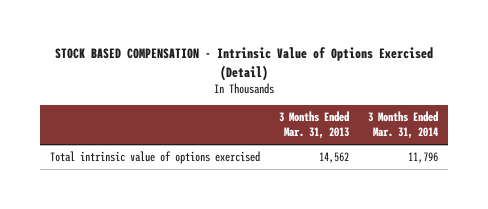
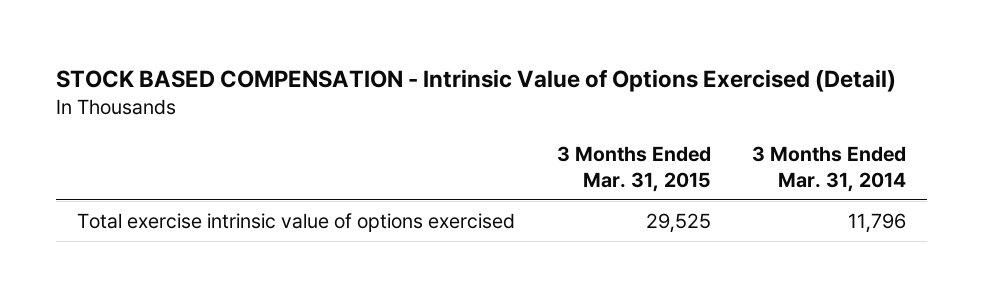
[279,111,350,140] 3 Months Ended Mar. 31, 2013 -> none
none -> [556,146,711,192] 3 Months Ended Mar. 31, 2015
[49,151,260,165] Total intrinsic value of options exercised -> [76,213,515,233] Total exercise intrinsic value of options exercised

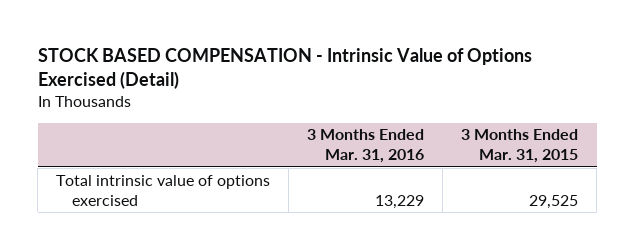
[752,146,907,192] 3 Months Ended Mar. 31, 2014 -> none
none -> [307,129,425,164] 3 Months Ended Mar. 31, 2016
[76,213,515,233] Total exercise intrinsic value of options exercised -> [56,174,271,206] Total intrinsic value of options exercised

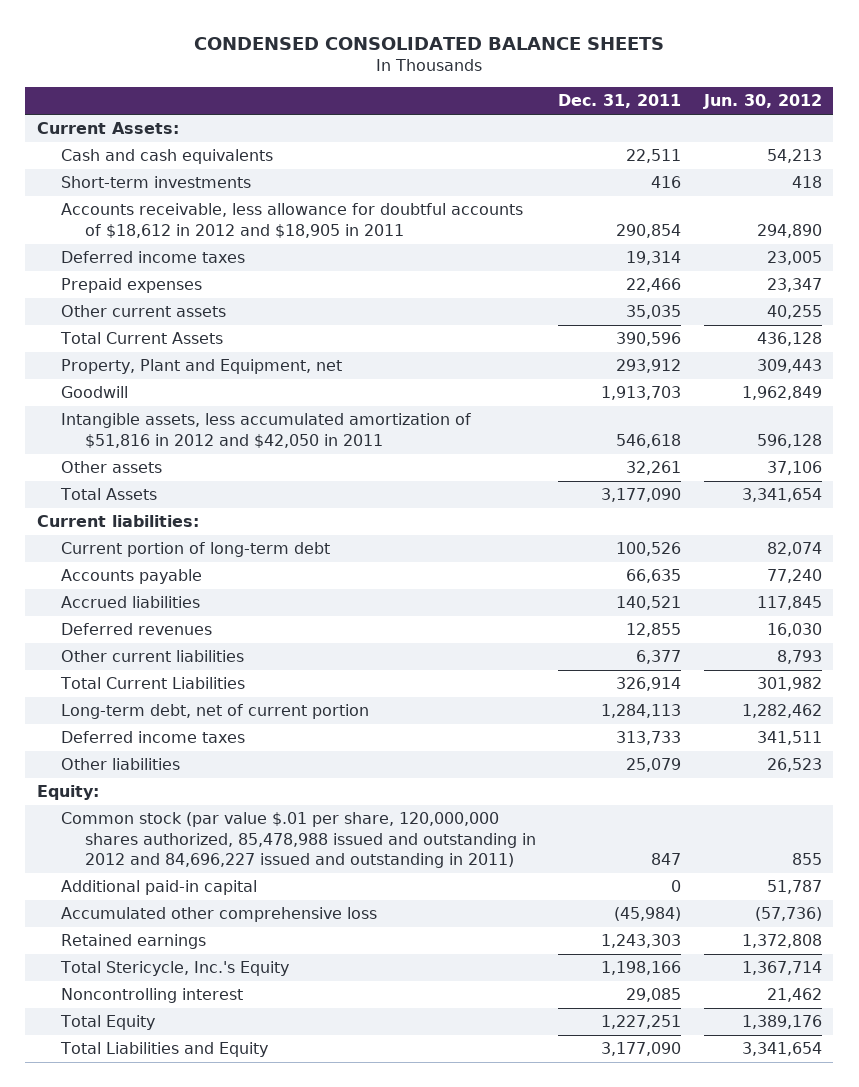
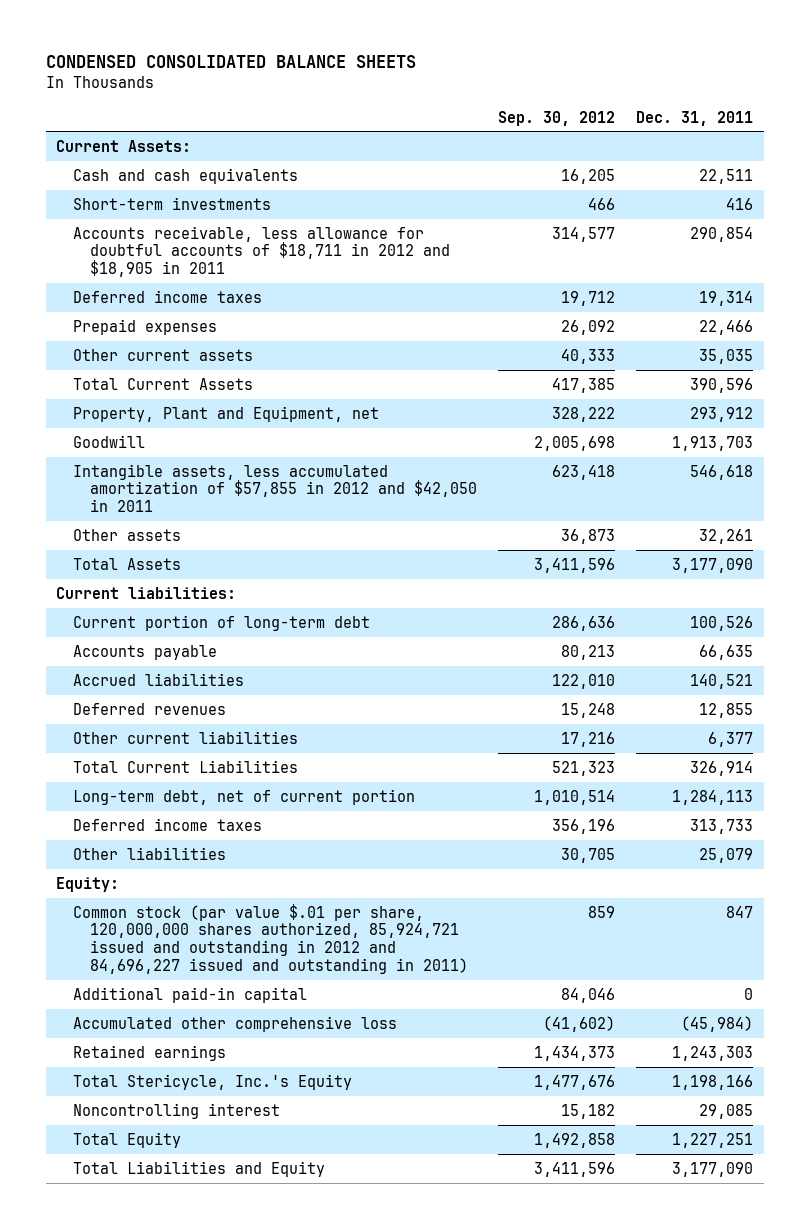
[702,94,822,110] Jun. 30, 2012 -> none
none -> [498,110,616,126] Sep. 30, 2012
[60,203,523,238] Accounts receivable, less allowance for doubtful accounts of $18,612 in 2012 and $18,905 in 2011 -> [73,225,451,278] Accounts receivable, less allowance for doubtful accounts of $18,711 in 2012 and $18,905 in 2011
[60,413,471,448] Intangible assets, less accumulated amortization of $51,816 in 2012 and $42,050 in 2011 -> [73,463,478,513] Intangible assets, less accumulated amortization of $57,855 in 2012 and $42,050 in 2011
[60,812,536,868] Common stock (par value $.01 per share, 120,000,000 shares authorized, 85,478,988 issued and outstanding in 2012 and 84,696,227 issued and outstanding in 2011) -> [73,903,469,974] Common stock (par value $.01 per share, 120,000,000 shares authorized, 85,924,721 issued and outstanding in 2012 and 84,696,227 issued and outstanding in 2011)

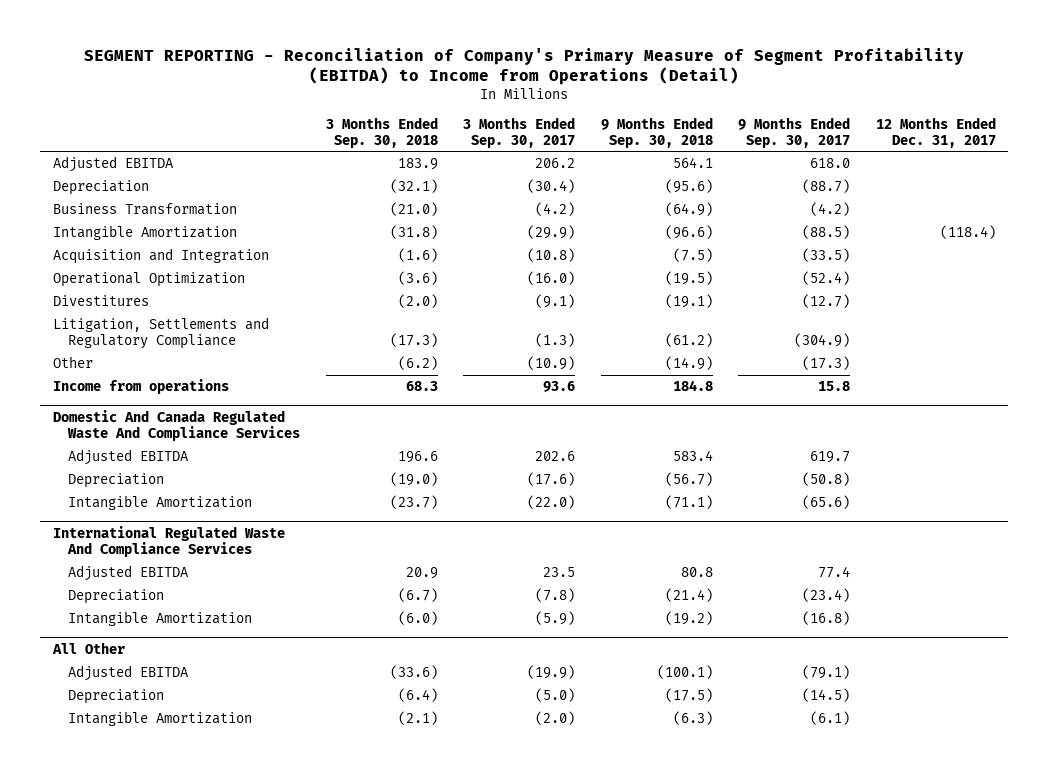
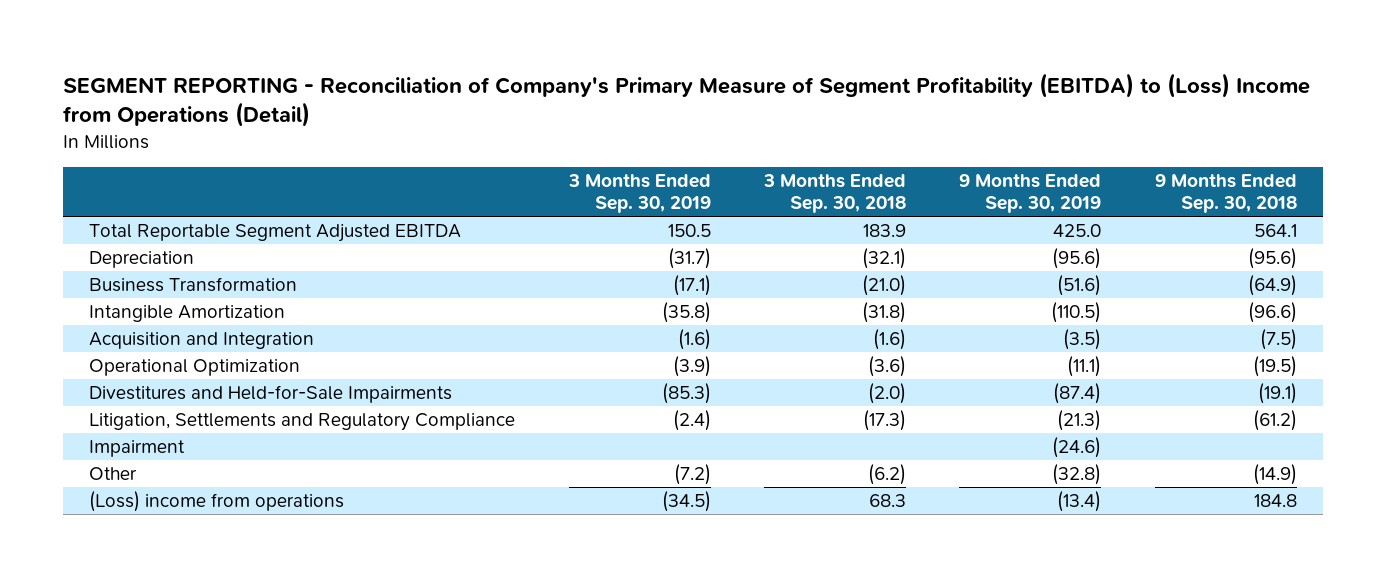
[84,47,965,86] SEGMENT REPORTING - Reconciliation of Company's Primary Measure of Segment Profitability (EBITDA) to Income from Operations (Detail) -> [62,72,1310,128] SEGMENT REPORTING - Reconciliation of Company's Primary Measure of Segment Profitability (EBITDA) to (Loss) Income from Operations (Detail)
[463,116,576,148] 3 Months Ended Sep. 30, 2017 -> none
[738,116,851,148] 9 Months Ended Sep. 30, 2017 -> none
[875,116,996,148] 12 Months Ended Dec. 31, 2017 -> none
none -> [567,174,711,214] 3 Months Ended Sep. 30, 2019
none -> [959,174,1102,214] 9 Months Ended Sep. 30, 2019
[52,156,174,173] Adjusted EBITDA -> [89,223,462,242] Total Reportable Segment Adjusted EBITDA
[52,295,149,307] Divestitures -> [89,384,453,403] Divestitures and Held-for-Sale Impairments
none -> [89,439,186,457] Impairment
[52,410,301,441] Domestic And Canada Regulated Waste And Compliance Services -> none
[68,449,190,466] Adjusted EBITDA -> none
[68,473,165,489] Depreciation -> none
[68,495,253,511] Intangible Amortization -> none
[52,526,285,557] International Regulated Waste And Compliance Services -> none
[68,565,190,582] Adjusted EBITDA -> none
[68,589,165,605] Depreciation -> none
[68,611,253,627] Intangible Amortization -> none
[51,642,125,655] All Other -> none
[68,665,190,682] Adjusted EBITDA -> none
[68,689,165,705] Depreciation -> none
[68,711,253,727] Intangible Amortization -> none
[52,379,229,395] Income from operations -> [89,490,345,512] (Loss) income from operations

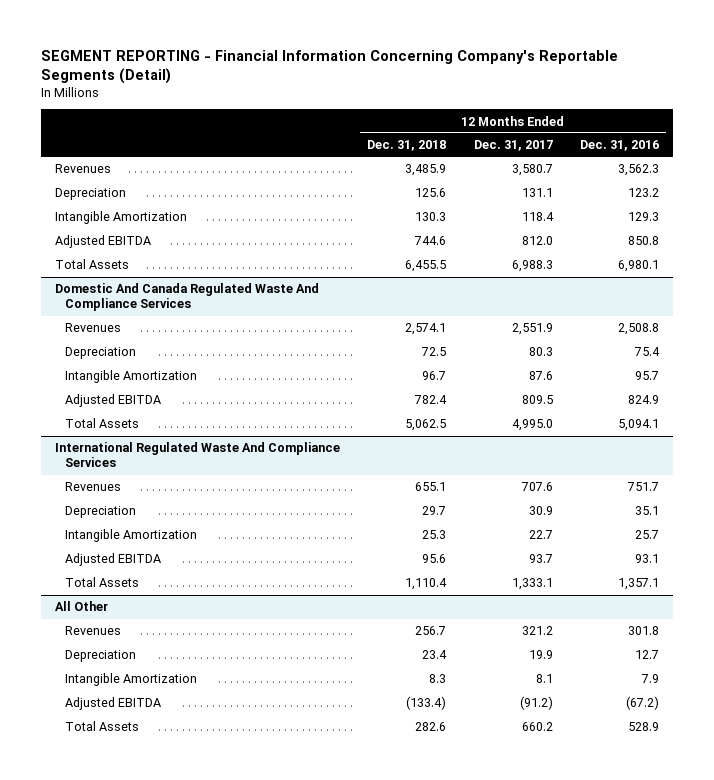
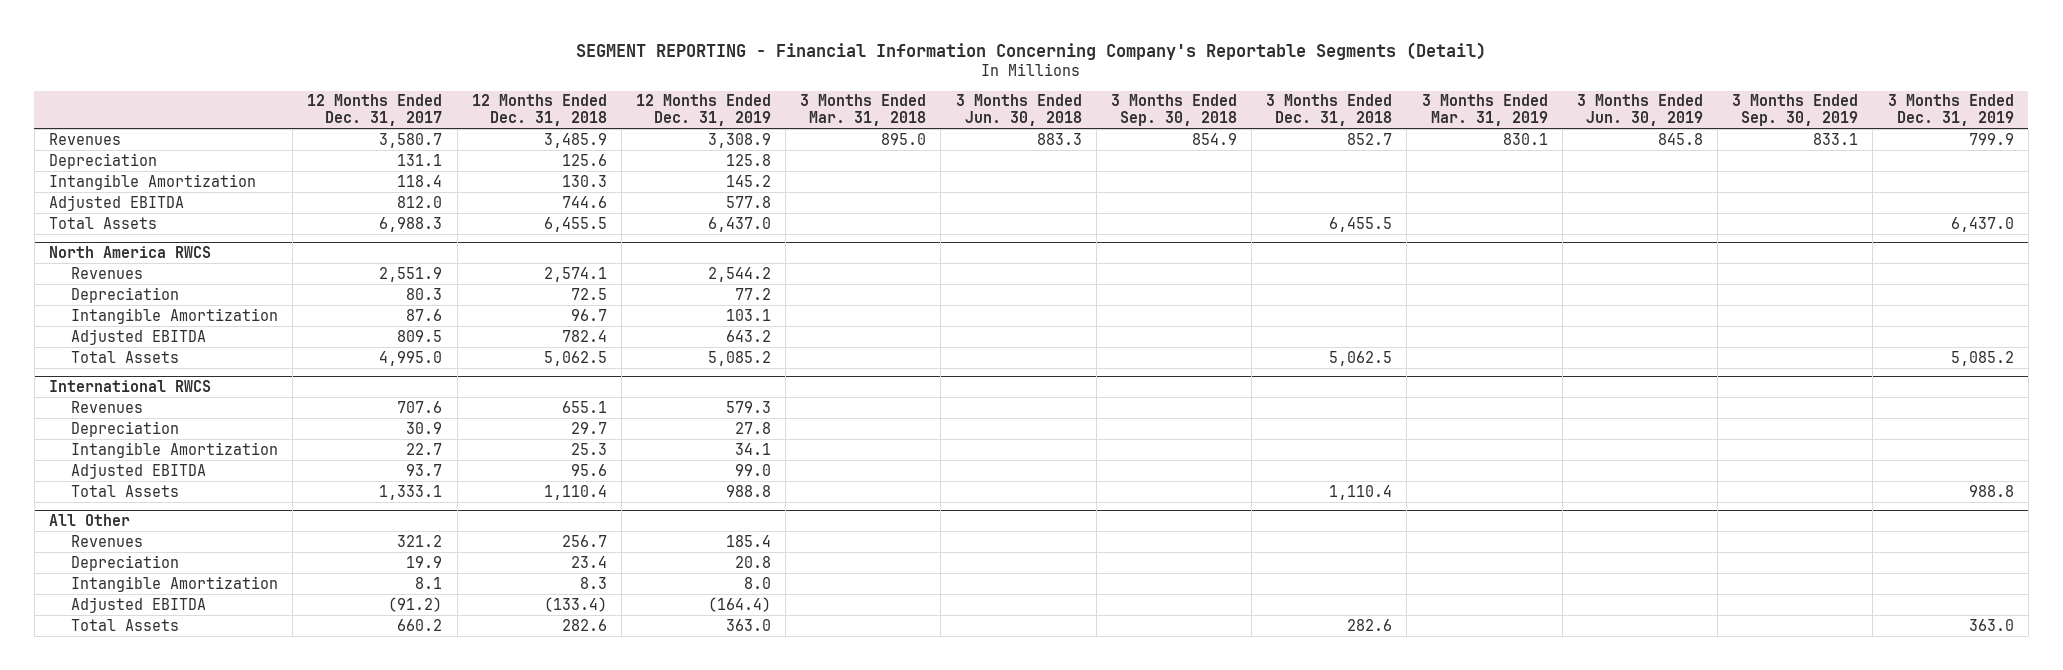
[579,140,659,152] Dec. 31, 2016 -> none
none -> [636,94,772,127] 12 Months Ended Dec. 31, 2019
none -> [800,94,927,127] 3 Months Ended Mar. 31, 2018
none -> [955,94,1082,127] 3 Months Ended Jun. 30, 2018
none -> [1110,94,1237,127] 3 Months Ended Sep. 30, 2018
none -> [1266,94,1393,127] 3 Months Ended Dec. 31, 2018
none -> [1421,94,1548,127] 3 Months Ended Mar. 31, 2019
none -> [1576,94,1703,127] 3 Months Ended Jun. 30, 2019
none -> [1732,94,1859,127] 3 Months Ended Sep. 30, 2019
none -> [1887,94,2014,127] 3 Months Ended Dec. 31, 2019
[54,283,319,312] Domestic And Canada Regulated Waste And Compliance Services -> none
none -> [49,246,212,259] North America RWCS
[54,442,340,468] International Regulated Waste And Compliance Services -> [49,380,212,393] International RWCS

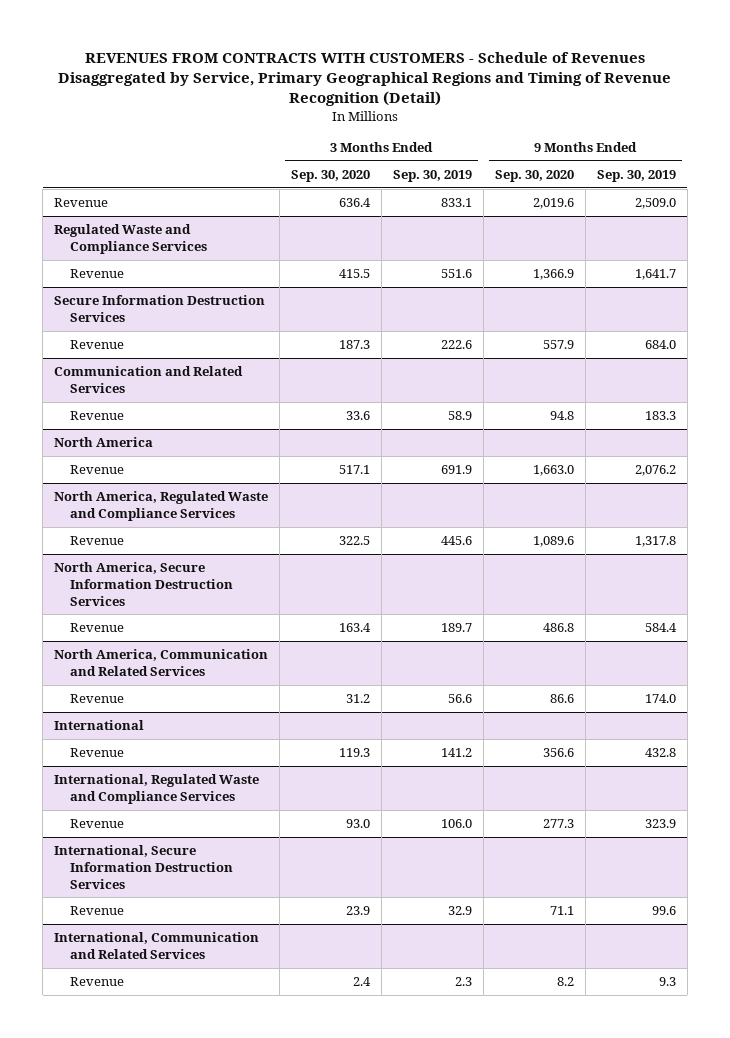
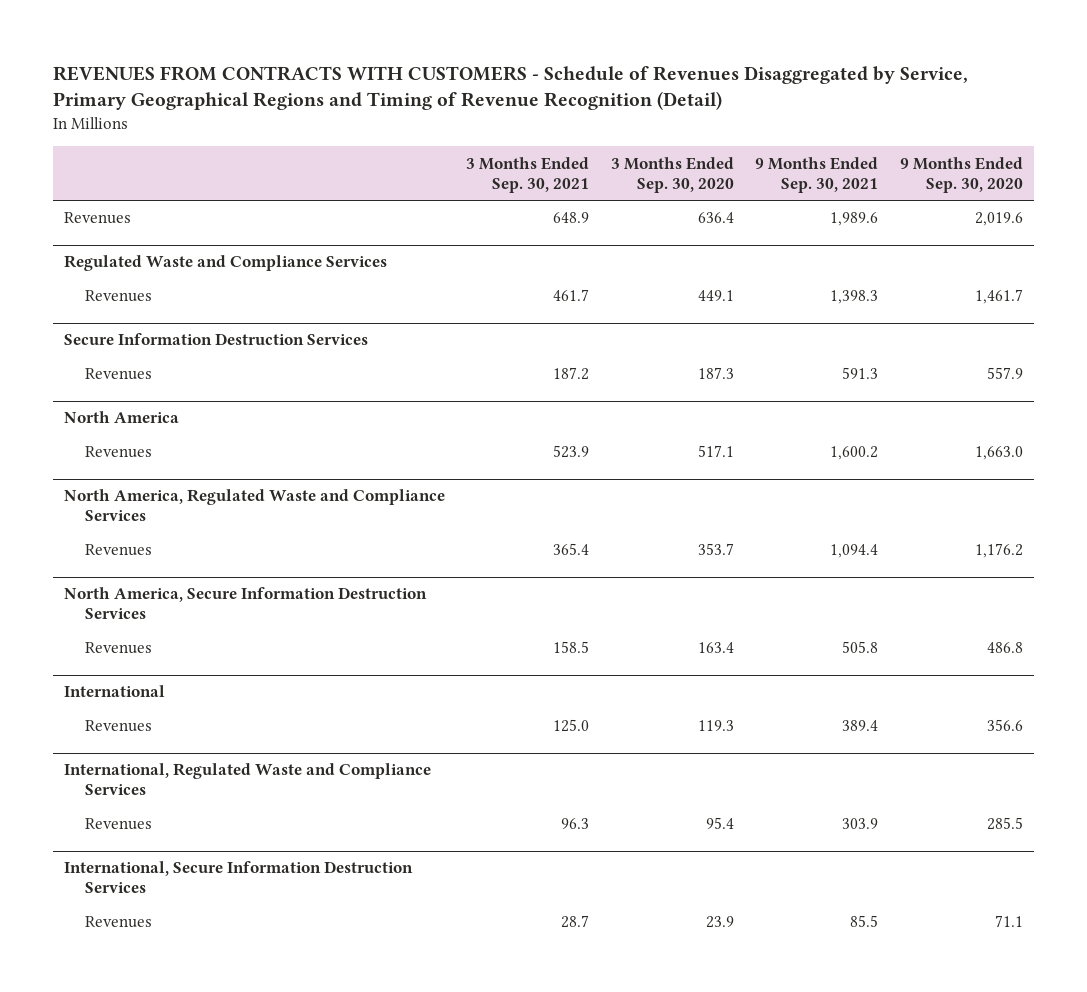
[392,170,472,183] Sep. 30, 2019 -> none
[596,170,676,183] Sep. 30, 2019 -> none
none -> [466,156,590,193] 3 Months Ended Sep. 30, 2021
none -> [755,156,879,193] 9 Months Ended Sep. 30, 2021
[54,198,109,208] Revenue -> [63,212,131,225] Revenues
[70,269,125,279] Revenue -> none
none -> [85,290,153,303] Revenues
[54,366,244,393] Communication and Related Services -> none
[70,411,125,421] Revenue -> none
[70,340,125,350] Revenue -> [85,368,153,381] Revenues
[70,465,125,475] Revenue -> [85,446,153,459] Revenues
[70,536,125,546] Revenue -> none
none -> [85,544,153,557] Revenues
[54,649,269,676] North America, Communication and Related Services -> none
[70,694,125,704] Revenue -> none
[70,623,125,633] Revenue -> [85,642,153,655] Revenues
[70,748,125,758] Revenue -> [85,720,153,733] Revenues
[70,819,125,829] Revenue -> none
none -> [85,818,153,831] Revenues
[54,932,260,959] International, Communication and Related Services -> none
[70,977,125,987] Revenue -> none
[70,906,125,916] Revenue -> [85,916,153,929] Revenues

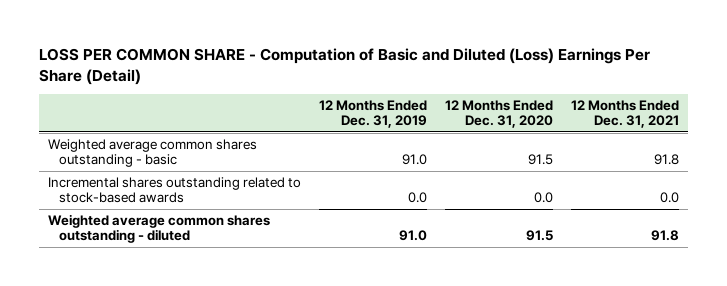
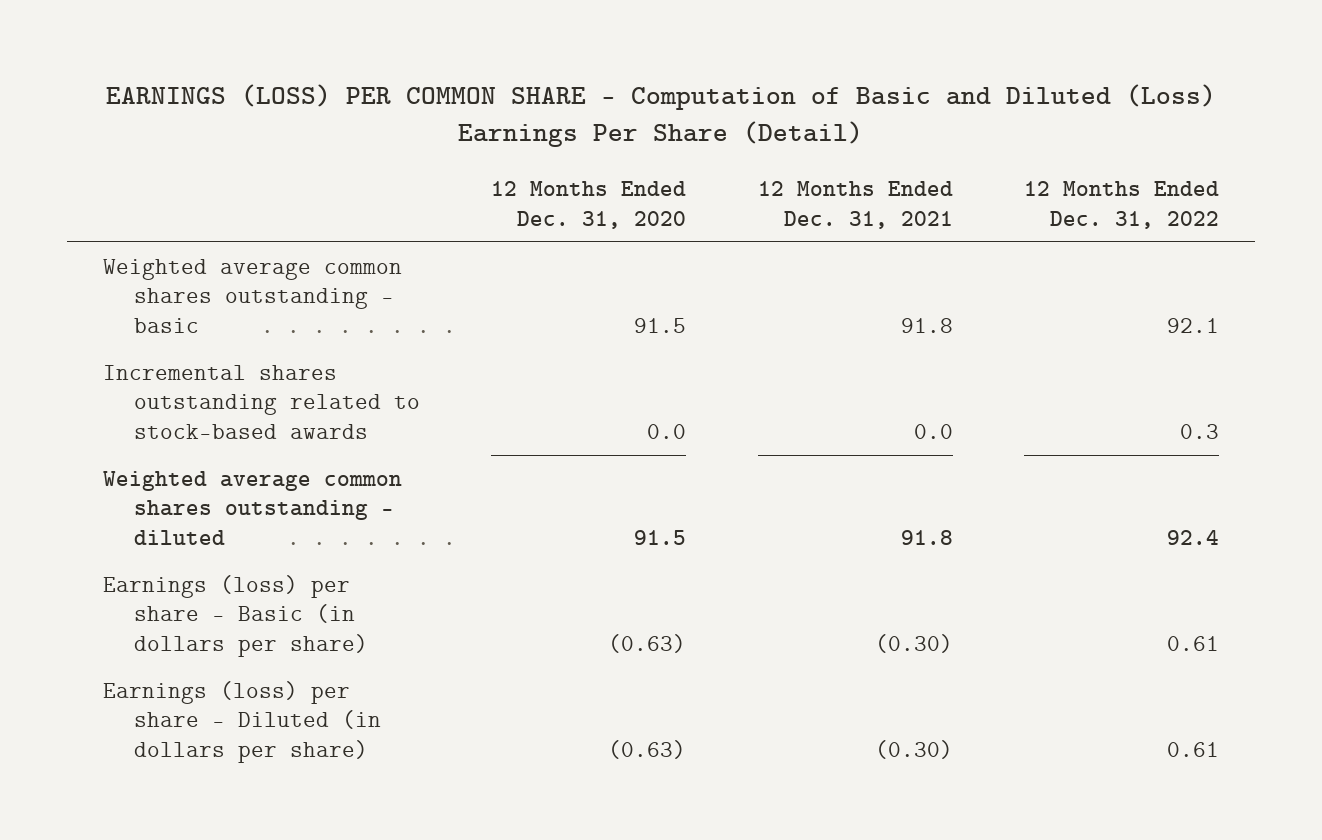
[39,48,651,85] LOSS PER COMMON SHARE - Computation of Basic and Diluted (Loss) Earnings Per Share (Detail) -> [105,84,1216,148] EARNINGS (LOSS) PER COMMON SHARE - Computation of Basic and Diluted (Loss) Earnings Per Share (Detail)
[319,99,428,129] 12 Months Ended Dec. 31, 2019 -> none
none -> [1023,180,1219,229] 12 Months Ended Dec. 31, 2022
none -> [102,574,369,658] Earnings (loss) per share - Basic (in dollars per share)
none -> [102,680,382,764] Earnings (loss) per share - Diluted (in dollars per share)

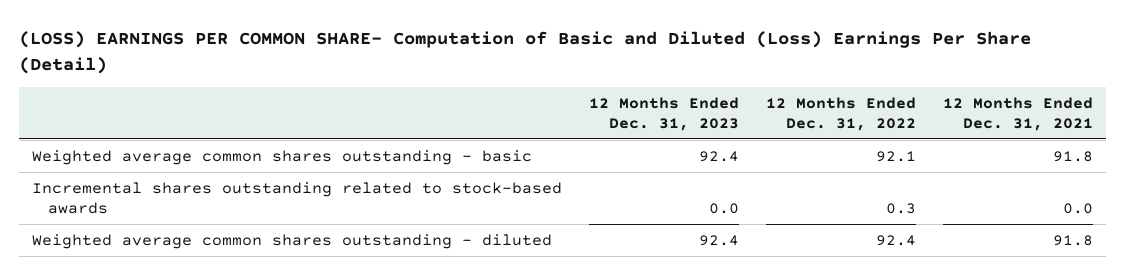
[105,84,1216,148] EARNINGS (LOSS) PER COMMON SHARE - Computation of Basic and Diluted (Loss) Earnings Per Share (Detail) -> [18,31,1031,75] (LOSS) EARNINGS PER COMMON SHARE- Computation of Basic and Diluted (Loss) Earnings Per Share (Detail)
[491,180,687,229] 12 Months Ended Dec. 31, 2020 -> none
none -> [588,96,739,131] 12 Months Ended Dec. 31, 2023
[102,574,369,658] Earnings (loss) per share - Basic (in dollars per share) -> none
[102,680,382,764] Earnings (loss) per share - Diluted (in dollars per share) -> none

